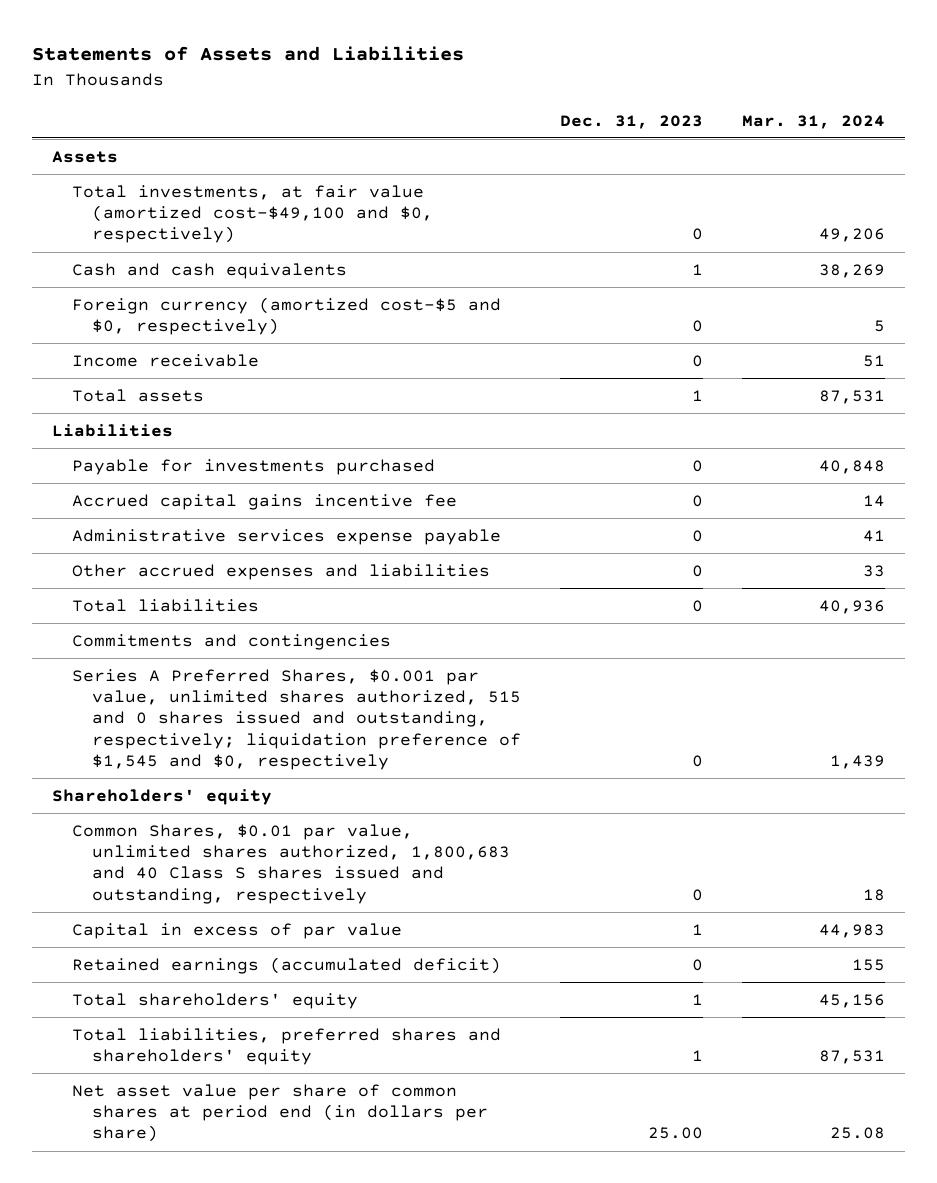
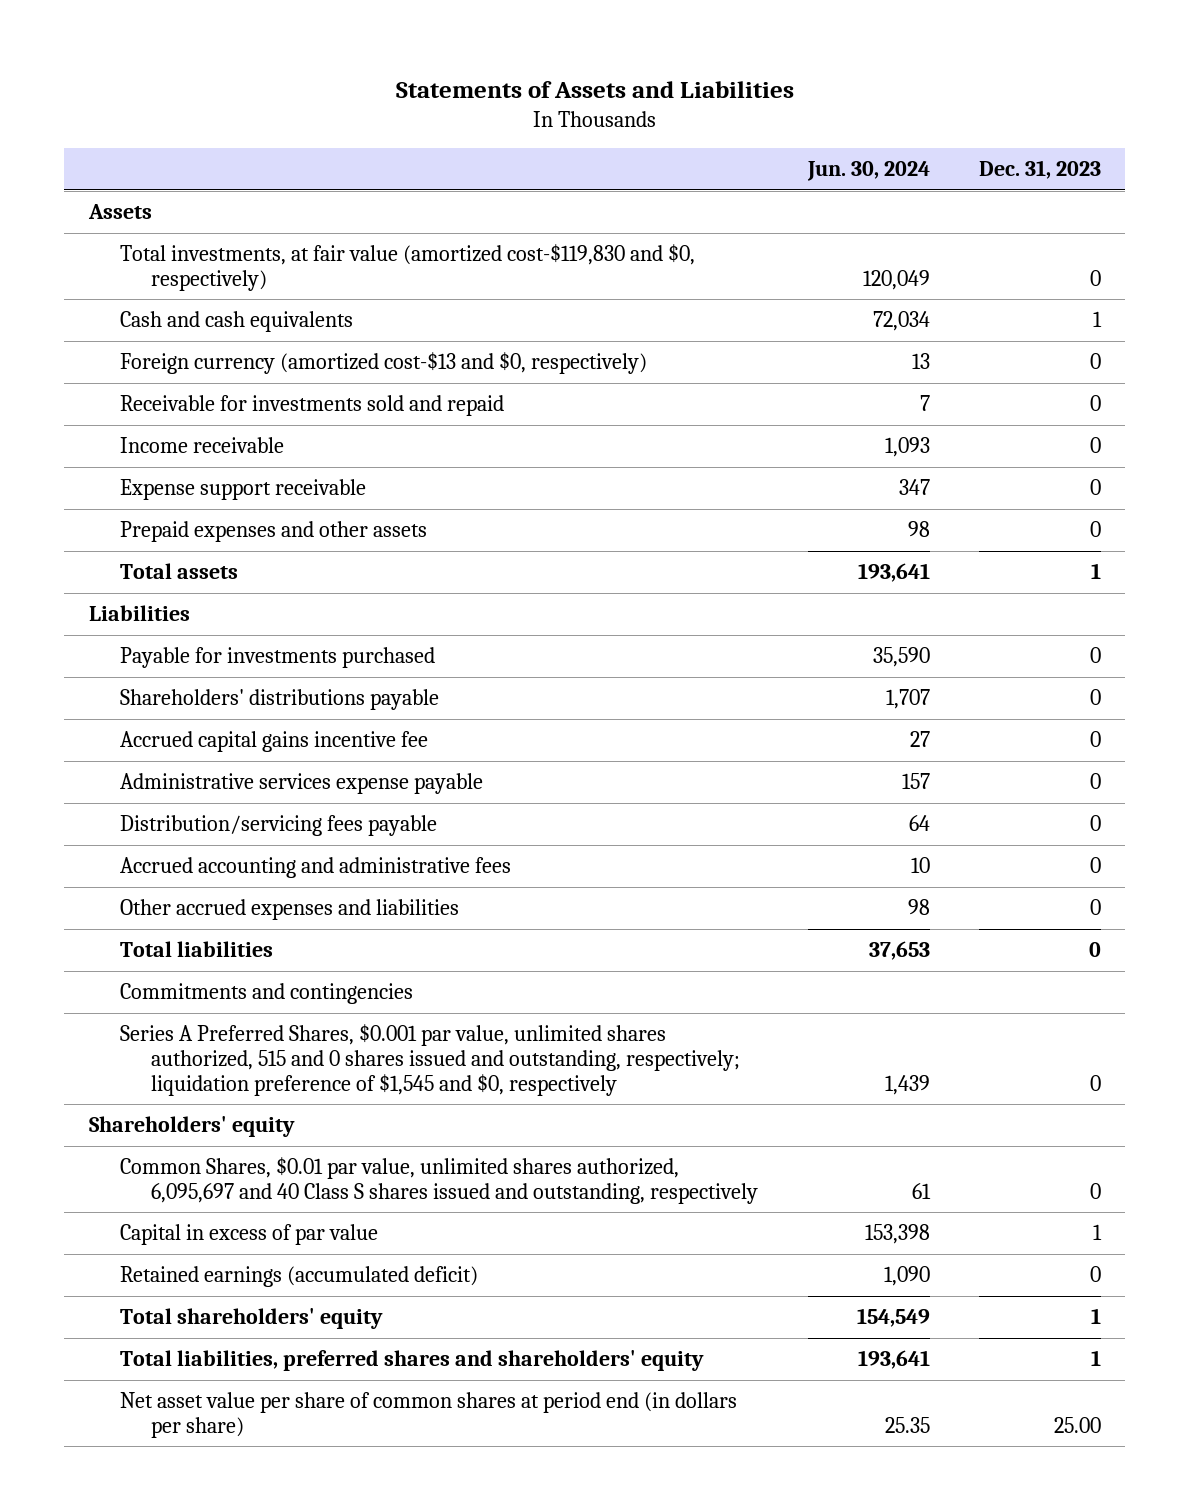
[742,114,886,129] Mar. 31, 2024 -> none
none -> [806,161,930,182] Jun. 30, 2024
[72,184,434,244] Total investments, at fair value (amortized cost-$49,100 and $0, respectively) -> [120,244,696,291] Total investments, at fair value (amortized cost-$119,830 and $0, respectively)
[72,296,502,336] Foreign currency (amortized cost-$5 and $0, respectively) -> [120,352,648,375] Foreign currency (amortized cost-$13 and $0, respectively)
none -> [120,395,505,417] Receivable for investments sold and repaid
none -> [120,479,367,501] Expense support receivable
none -> [120,521,428,543] Prepaid expenses and other assets
none -> [120,689,440,711] Shareholders' distributions payable
none -> [120,815,438,837] Distribution/servicing fees payable
none -> [120,857,512,879] Accrued accounting and administrative fees
[72,823,511,904] Common Shares, $0.01 par value, unlimited shares authorized, 1,800,683 and 40 Class S shares issued and outstanding, respectively -> [120,1157,759,1204] Common Shares, $0.01 par value, unlimited shares authorized, 6,095,697 and 40 Class S shares issued and outstanding, respectively

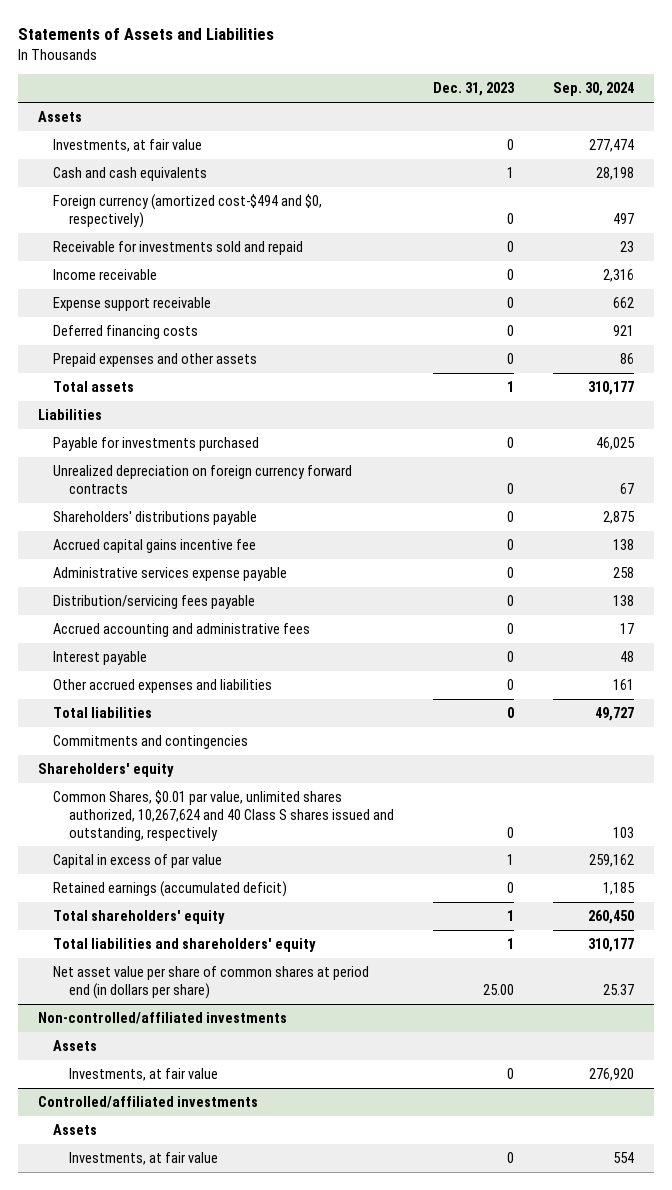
[806,161,930,182] Jun. 30, 2024 -> none
none -> [553,82,635,97] Sep. 30, 2024
[120,244,696,291] Total investments, at fair value (amortized cost-$119,830 and $0, respectively) -> [53,139,203,153] Investments, at fair value
[120,352,648,375] Foreign currency (amortized cost-$13 and $0, respectively) -> [53,194,323,228] Foreign currency (amortized cost-$494 and $0, respectively)
none -> [53,325,199,340] Deferred financing costs
none -> [53,465,353,494] Unrealized depreciation on foreign currency forward contracts
none -> [53,651,148,666] Interest payable
[120,1024,741,1096] Series A Preferred Shares, $0.001 par value, unlimited shares authorized, 515 and 0 shares issued and outstanding, respectively; liquidation preference of $1,545 and $0, respectively -> none
[120,1157,759,1204] Common Shares, $0.01 par value, unlimited shares authorized, 6,095,697 and 40 Class S shares issued and outstanding, respectively -> [53,790,394,841] Common Shares, $0.01 par value, unlimited shares authorized, 10,267,624 and 40 Class S shares issued and outstanding, respectively
[120,1350,705,1372] Total liabilities, preferred shares and shareholders' equity -> [53,938,317,953] Total liabilities and shareholders' equity
none -> [37,1012,287,1025] Non-controlled/affiliated investments
none -> [53,1040,98,1052] Assets
none -> [68,1068,218,1082] Investments, at fair value
none -> [37,1096,258,1109] Controlled/affiliated investments
none -> [53,1124,98,1136] Assets
none -> [68,1152,218,1166] Investments, at fair value

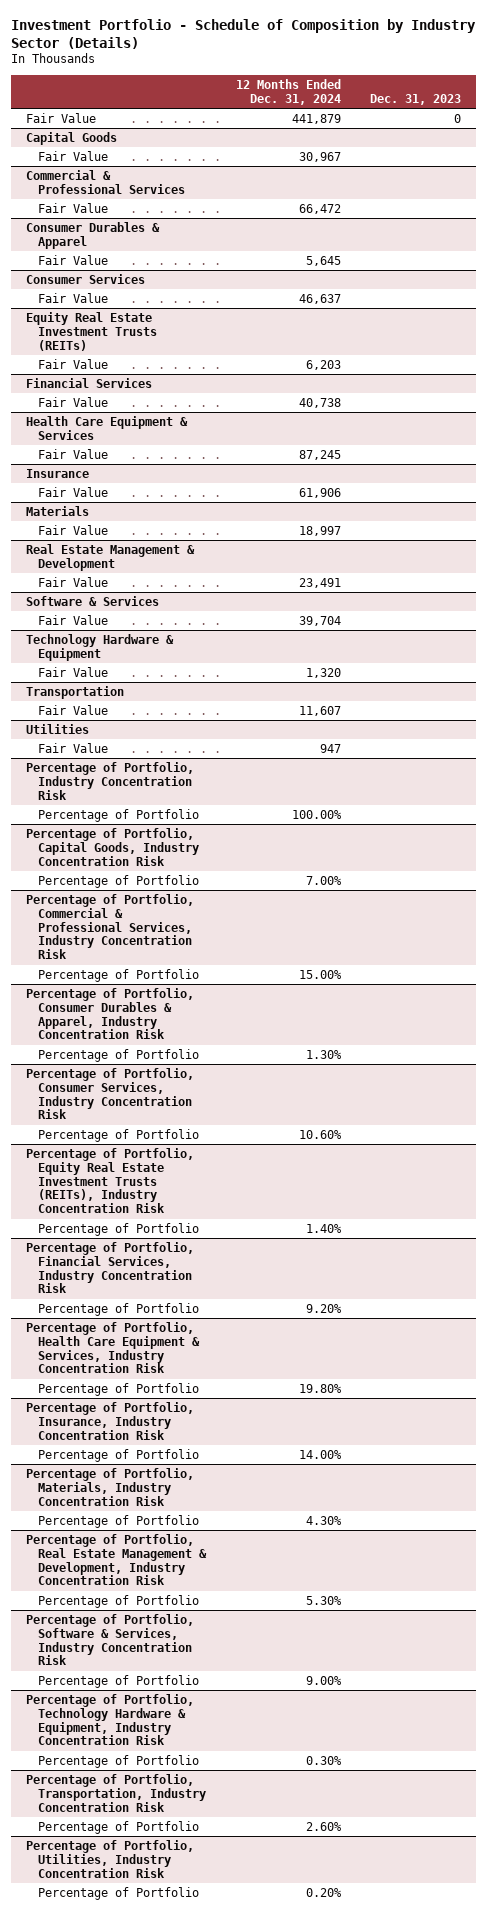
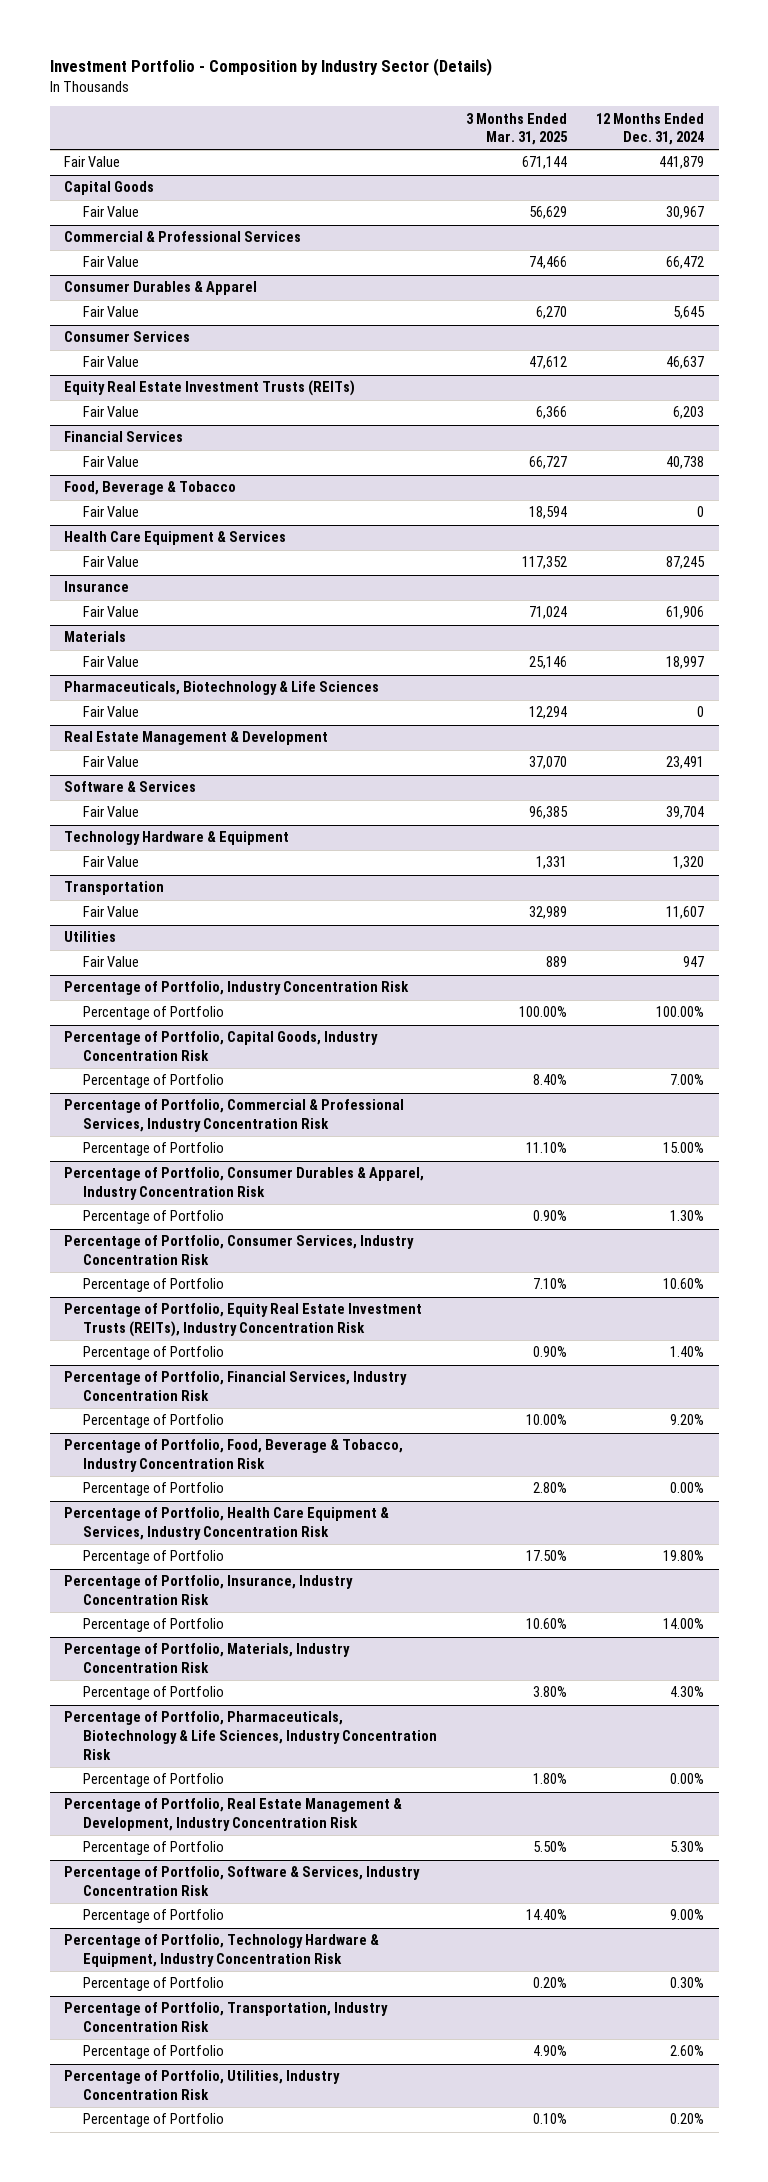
[11,18,477,49] Investment Portfolio - Schedule of Composition by Industry Sector (Details) -> [49,58,492,77] Investment Portfolio - Composition by Industry Sector (Details)
[370,93,462,105] Dec. 31, 2023 -> none
none -> [466,112,569,146] 3 Months Ended Mar. 31, 2025
none -> [64,481,237,496] Food, Beverage & Tobacco
none -> [83,506,140,518] Fair Value
none -> [64,681,380,696] Pharmaceuticals, Biotechnology & Life Sciences
none -> [83,706,140,718] Fair Value
none -> [64,1439,404,1473] Percentage of Portfolio, Food, Beverage & Tobacco, Industry Concentration Risk
none -> [83,1482,225,1497] Percentage of Portfolio
none -> [64,1711,438,1760] Percentage of Portfolio, Pharmaceuticals, Biotechnology & Life Sciences, Industry Concentration Risk
none -> [83,1773,225,1788] Percentage of Portfolio

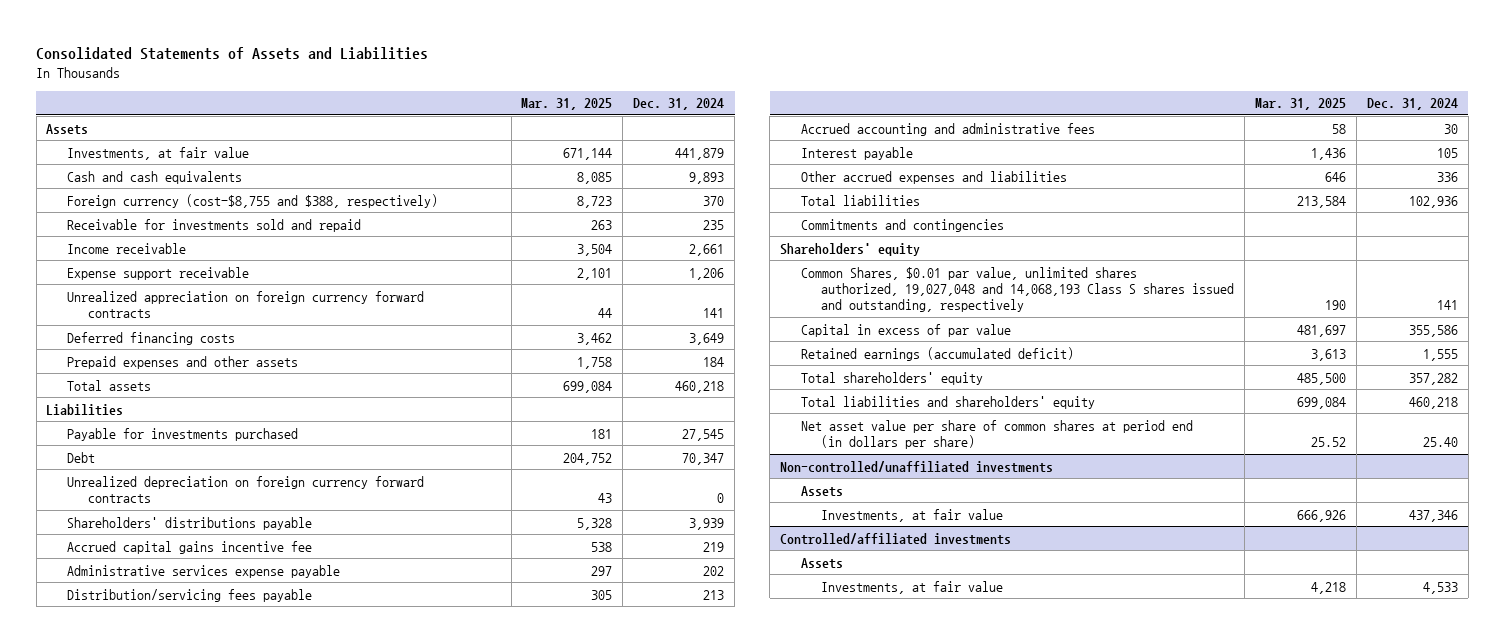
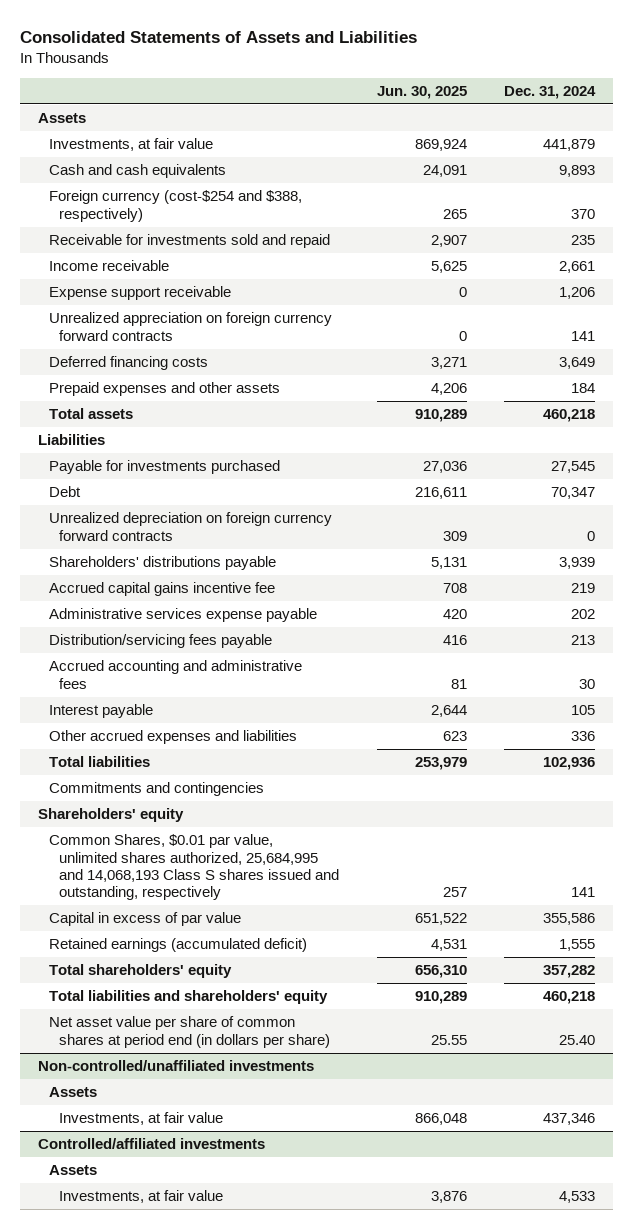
[521,98,613,111] Mar. 31, 2025 -> none
none -> [376,85,467,99] Jun. 30, 2025
[67,193,439,208] Foreign currency (cost-$8,755 and $388, respectively) -> [48,190,302,222] Foreign currency (cost-$254 and $388, respectively)
[800,266,1235,313] Common Shares, $0.01 par value, unlimited shares authorized, 19,027,048 and 14,068,193 Class S shares issued and outstanding, respectively -> [48,834,340,901] Common Shares, $0.01 par value, unlimited shares authorized, 25,684,995 and 14,068,193 Class S shares issued and outstanding, respectively

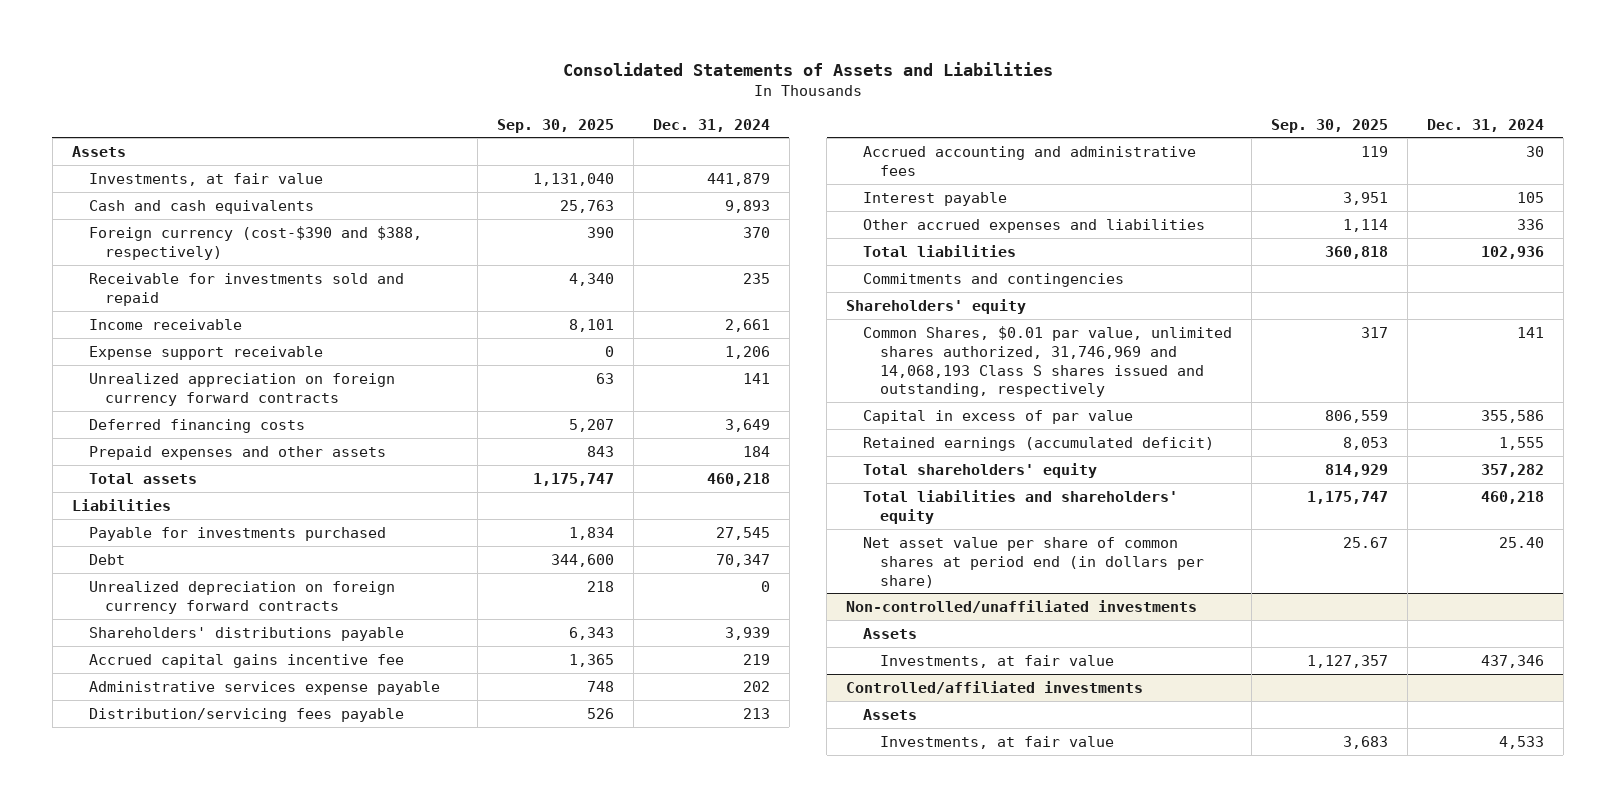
[376,85,467,99] Jun. 30, 2025 -> none
none -> [496,118,614,133] Sep. 30, 2025
[48,190,302,222] Foreign currency (cost-$254 and $388, respectively) -> [88,225,422,260] Foreign currency (cost-$390 and $388, respectively)
[48,834,340,901] Common Shares, $0.01 par value, unlimited shares authorized, 25,684,995 and 14,068,193 Class S shares issued and outstanding, respectively -> [862,325,1232,398] Common Shares, $0.01 par value, unlimited shares authorized, 31,746,969 and 14,068,193 Class S shares issued and outstanding, respectively

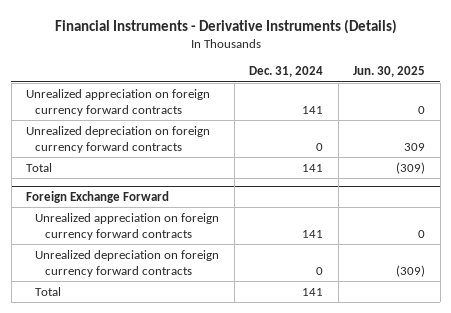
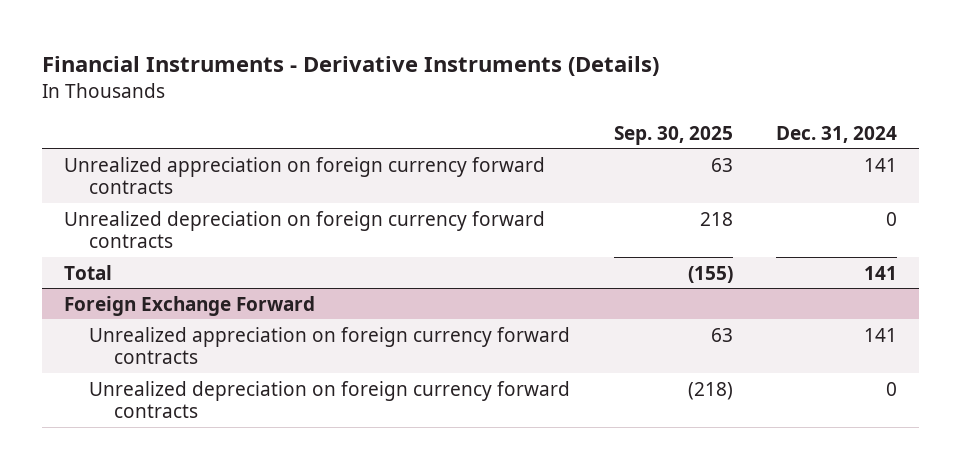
[353,65,426,77] Jun. 30, 2025 -> none
none -> [613,125,733,145] Sep. 30, 2025
[35,286,62,296] Total -> none

